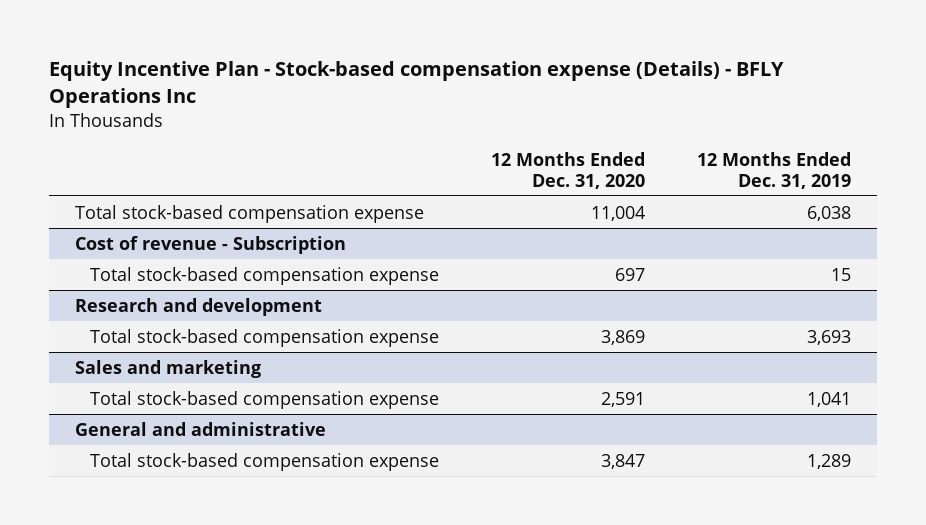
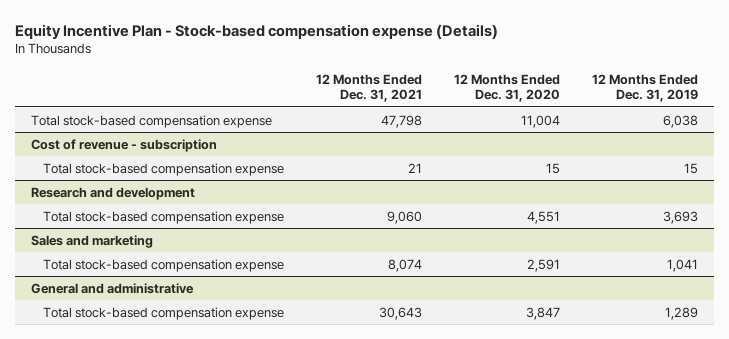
[48,60,784,108] Equity Incentive Plan - Stock-based compensation expense (Details) - BFLY Operations Inc -> [15,23,499,39] Equity Incentive Plan - Stock-based compensation expense (Details)
none -> [315,73,422,103] 12 Months Ended Dec. 31, 2021
[74,235,346,254] Cost of revenue - Subscription -> [31,138,218,152] Cost of revenue - subscription
[615,267,646,281] 697 -> [546,162,561,174] 15
[601,329,646,345] 3,869 -> [527,210,561,224] 4,551

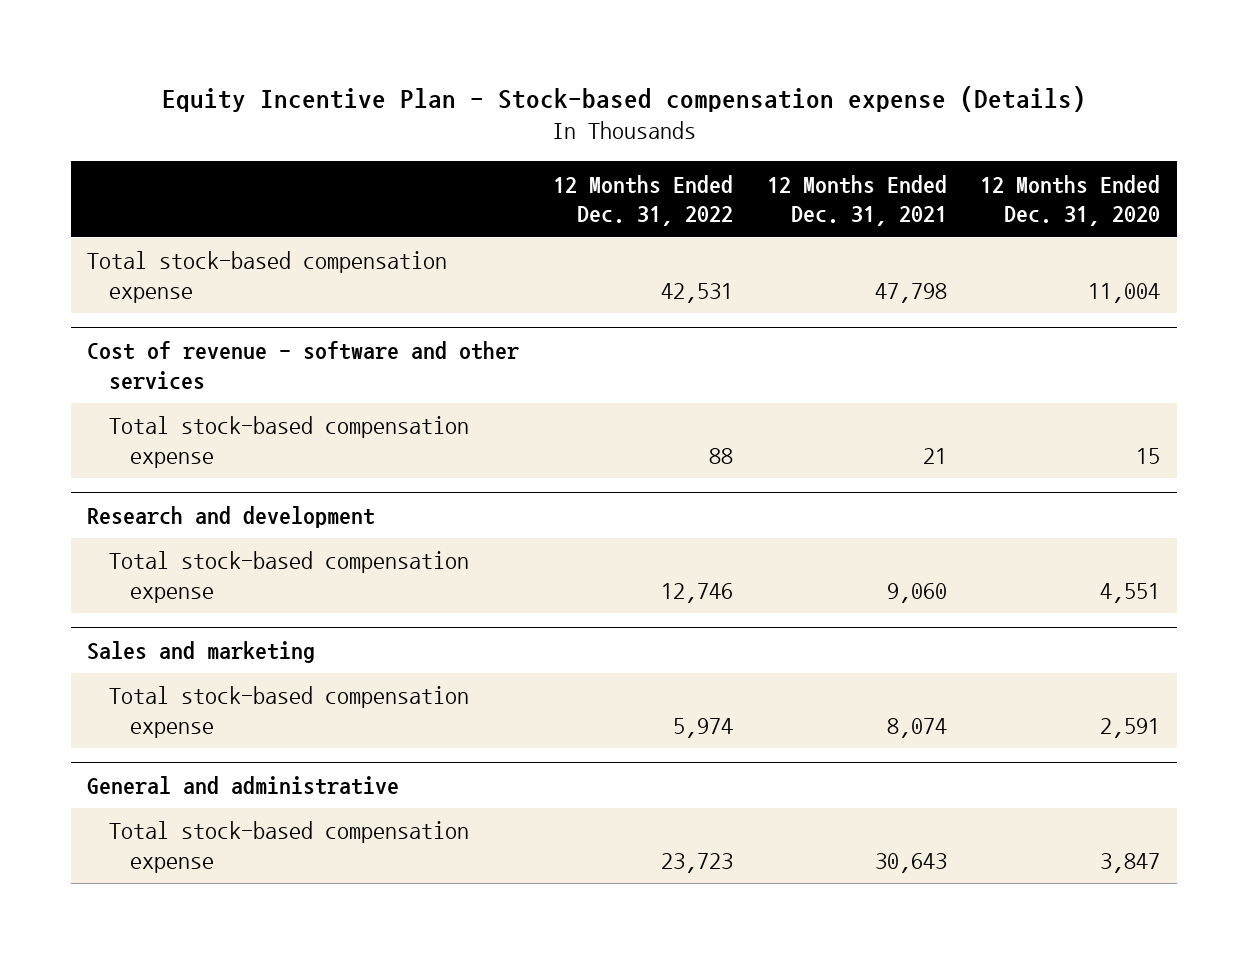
[592,73,699,103] 12 Months Ended Dec. 31, 2019 -> none
none -> [553,174,734,227] 12 Months Ended Dec. 31, 2022
[31,138,218,152] Cost of revenue - subscription -> [87,341,520,390] Cost of revenue - software and other services

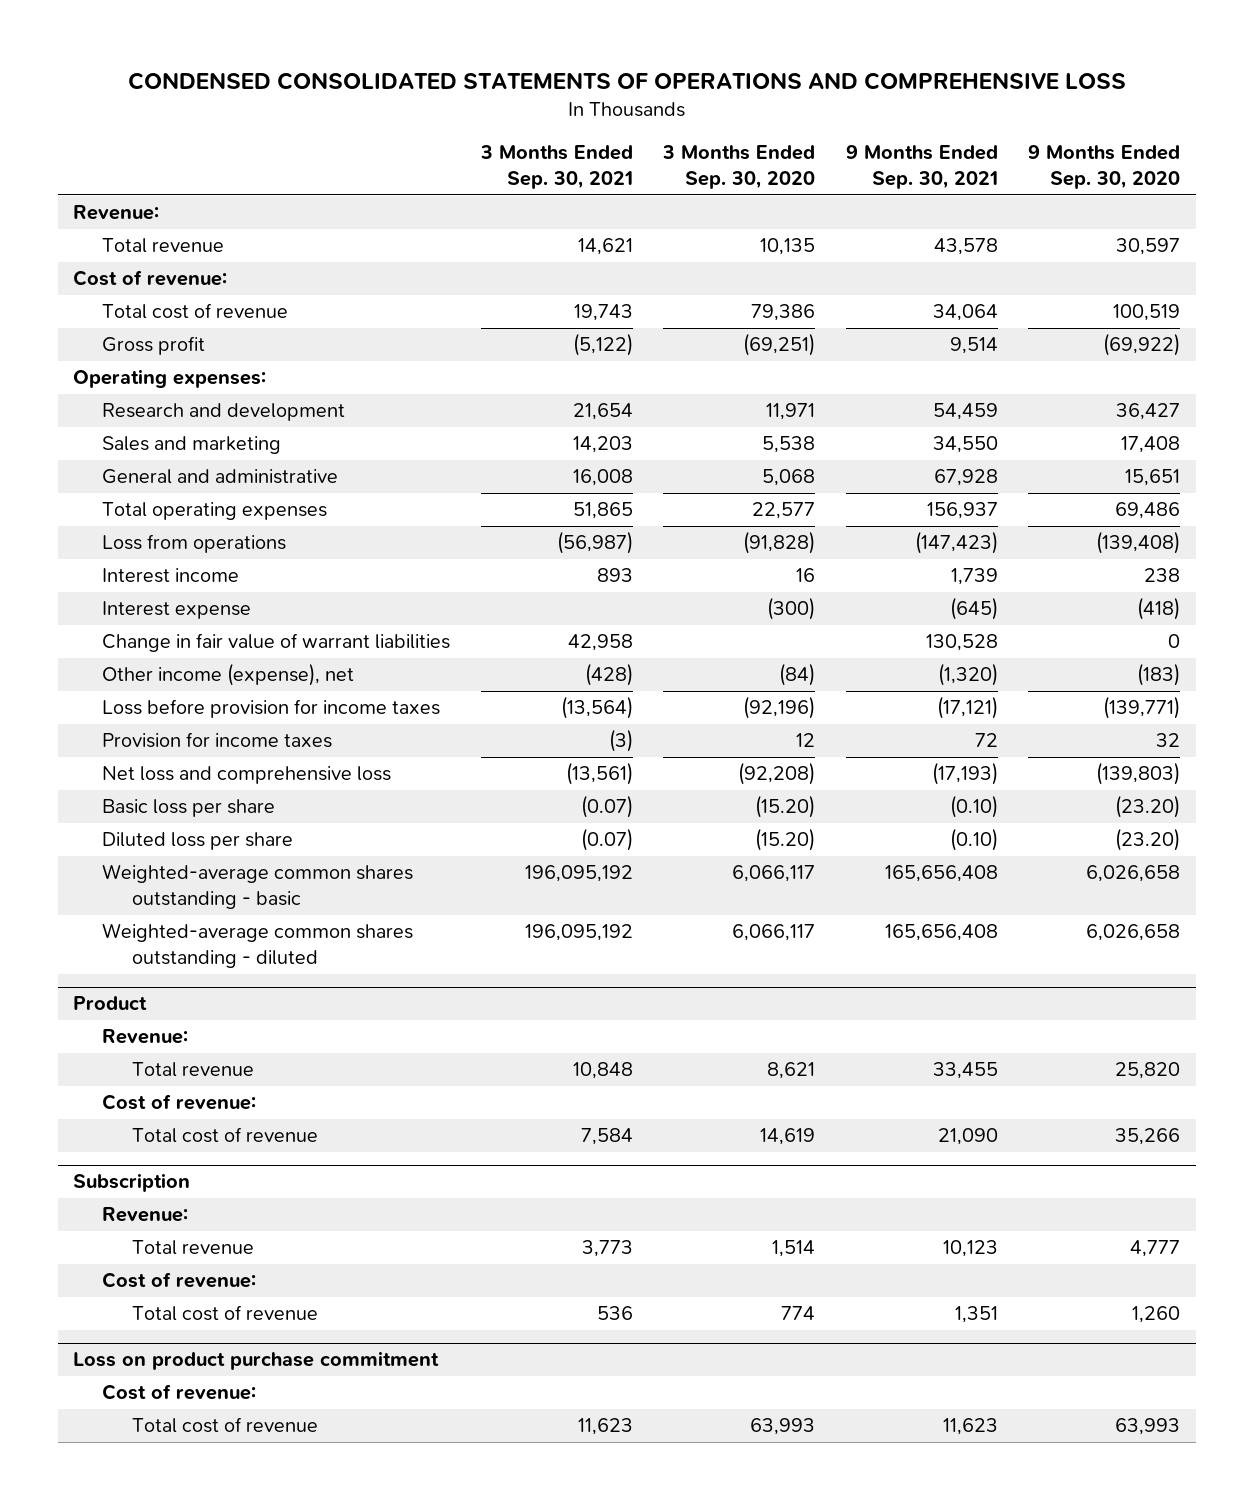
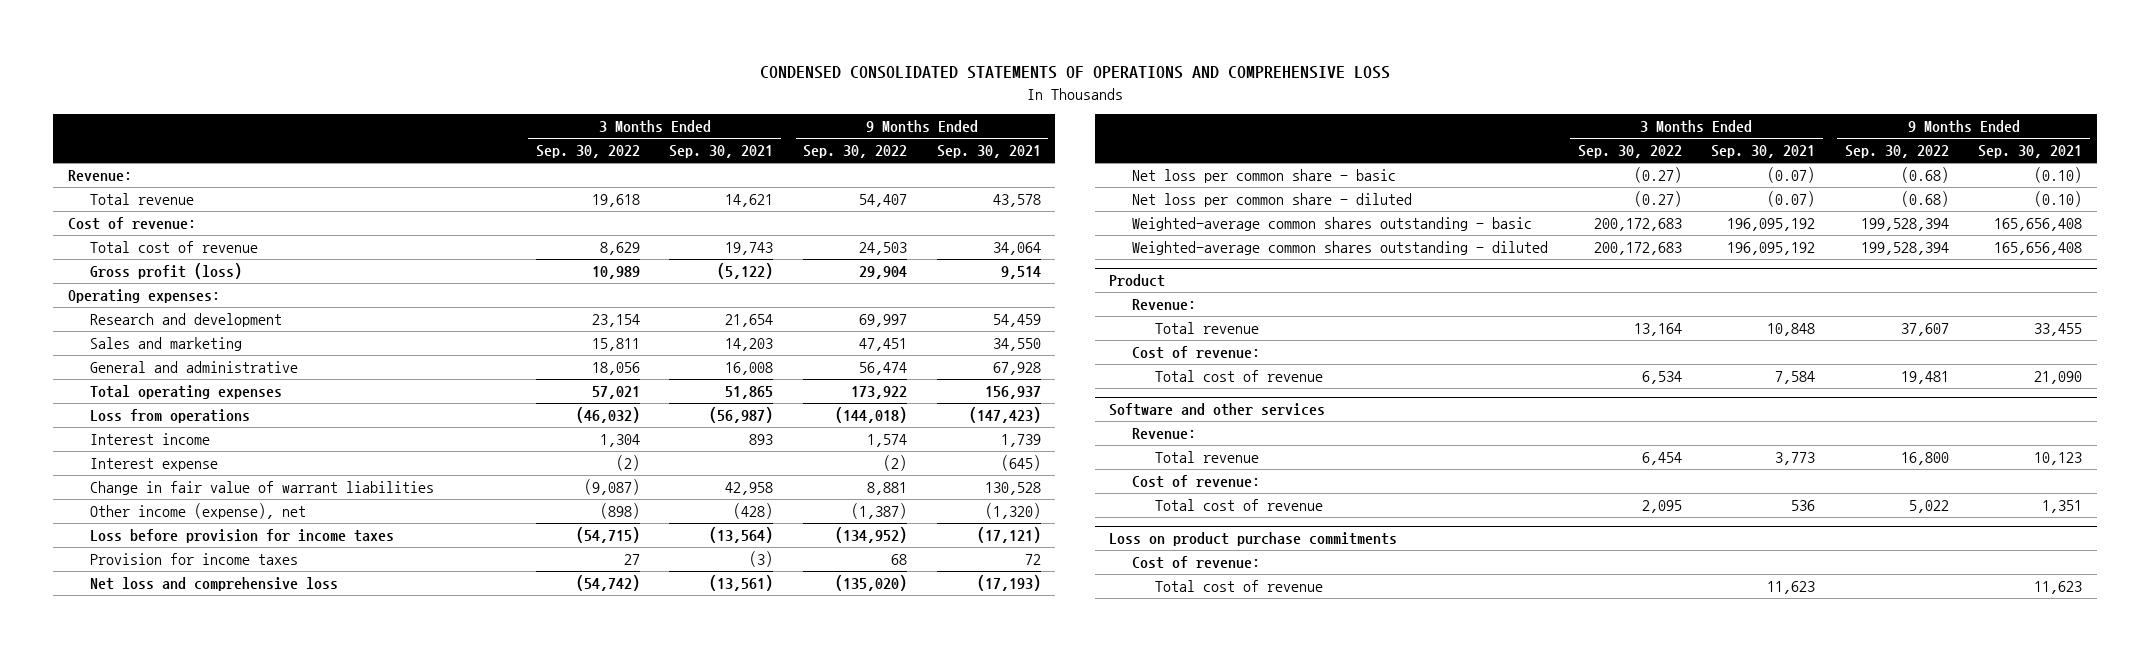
[662,145,816,190] 3 Months Ended Sep. 30, 2020 -> none
[1028,145,1181,190] 9 Months Ended Sep. 30, 2020 -> none
none -> [535,145,640,159] Sep. 30, 2022
none -> [802,145,907,159] Sep. 30, 2022
[102,336,206,356] Gross profit -> [90,263,243,280] Gross profit (loss)
[102,799,276,818] Basic loss per share -> [1132,169,1397,184] Net loss per common share - basic
[102,832,294,851] Diluted loss per share -> [1132,193,1413,208] Net loss per common share - diluted
[72,1173,190,1193] Subscription -> none
none -> [1109,403,1326,417] Software and other services
[72,1351,439,1371] Loss on product purchase commitment -> [1109,532,1398,547] Loss on product purchase commitments

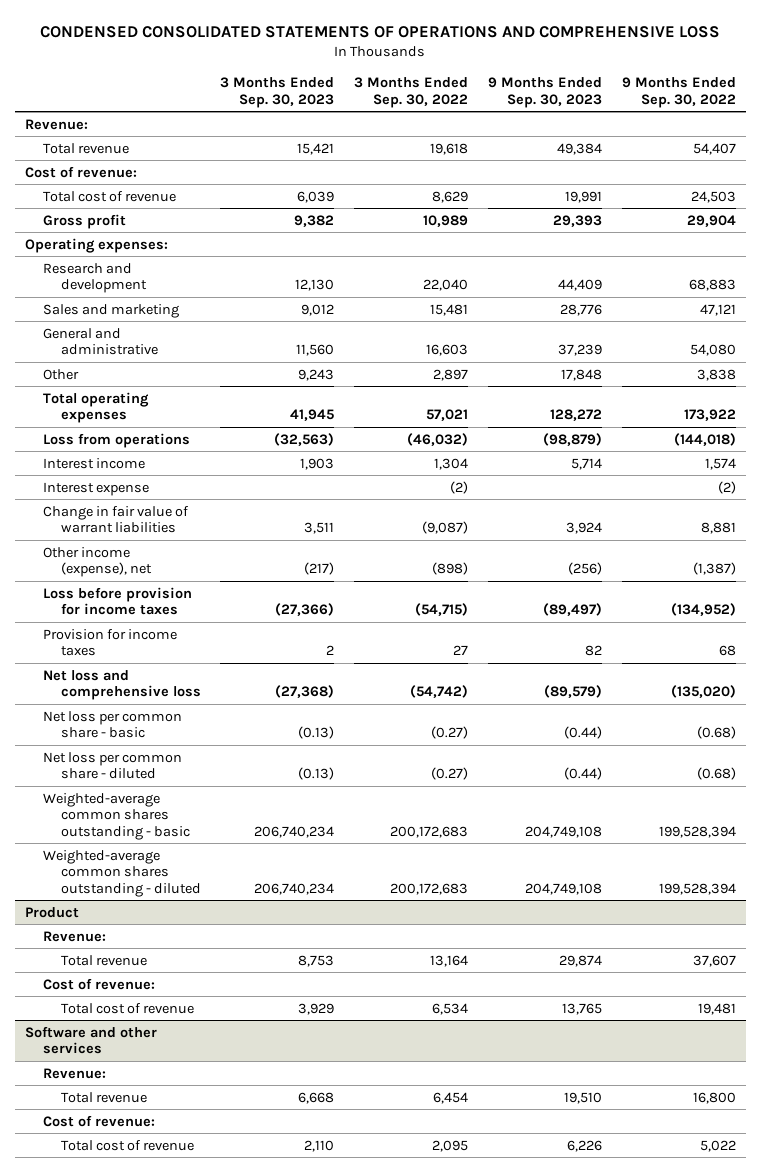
[669,145,774,159] Sep. 30, 2021 -> none
[936,145,1041,159] Sep. 30, 2021 -> none
none -> [220,77,335,108] 3 Months Ended Sep. 30, 2023
none -> [487,77,602,108] 9 Months Ended Sep. 30, 2023
[90,263,243,280] Gross profit (loss) -> [42,213,126,229] Gross profit
[591,314,640,328] 23,154 -> [423,279,469,292] 22,040
[858,314,907,328] 69,997 -> [688,279,736,292] 68,883
[591,338,640,352] 15,811 -> [430,303,469,316] 15,481
[858,338,907,352] 47,451 -> [699,303,736,316] 47,121
[591,362,640,376] 18,056 -> [426,344,469,357] 16,603
[858,362,907,376] 56,474 -> [689,344,736,357] 54,080
none -> [42,368,79,380] Other
[1109,532,1398,547] Loss on product purchase commitments -> none
[1132,556,1261,570] Cost of revenue: -> none
[1154,580,1323,593] Total cost of revenue -> none

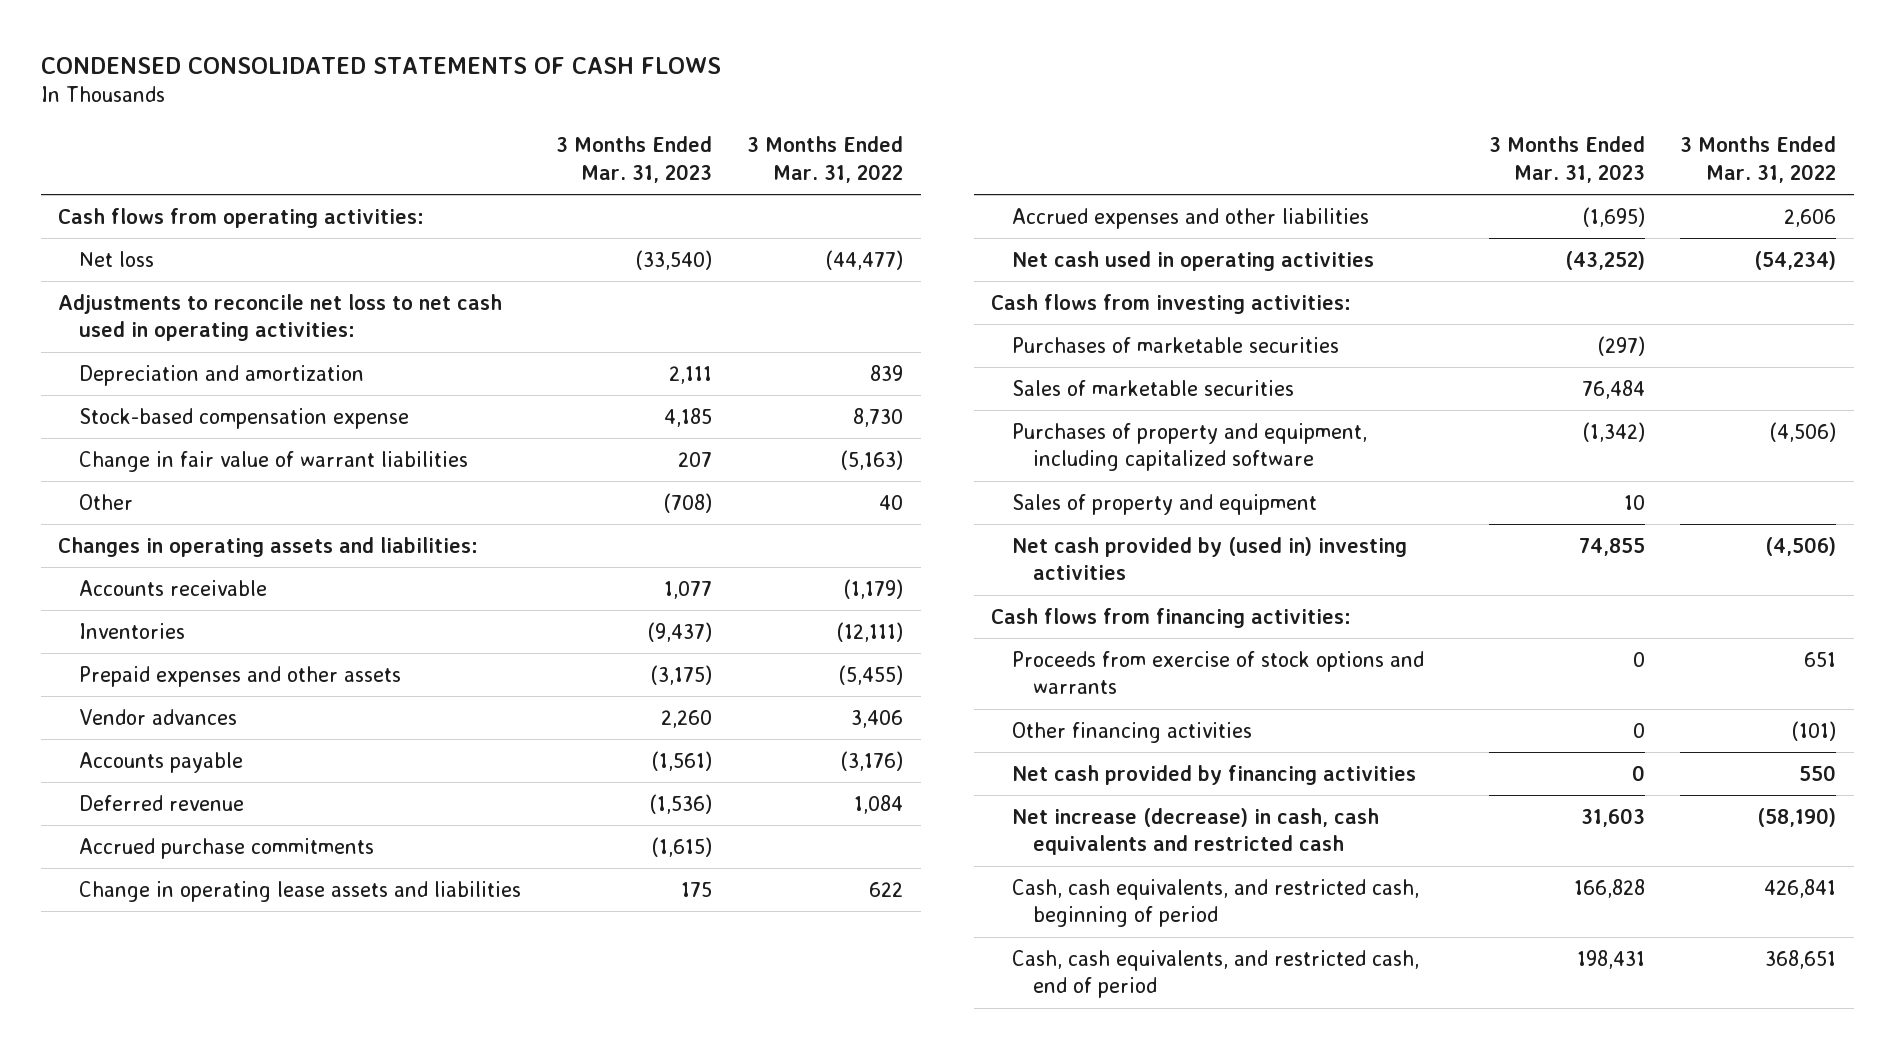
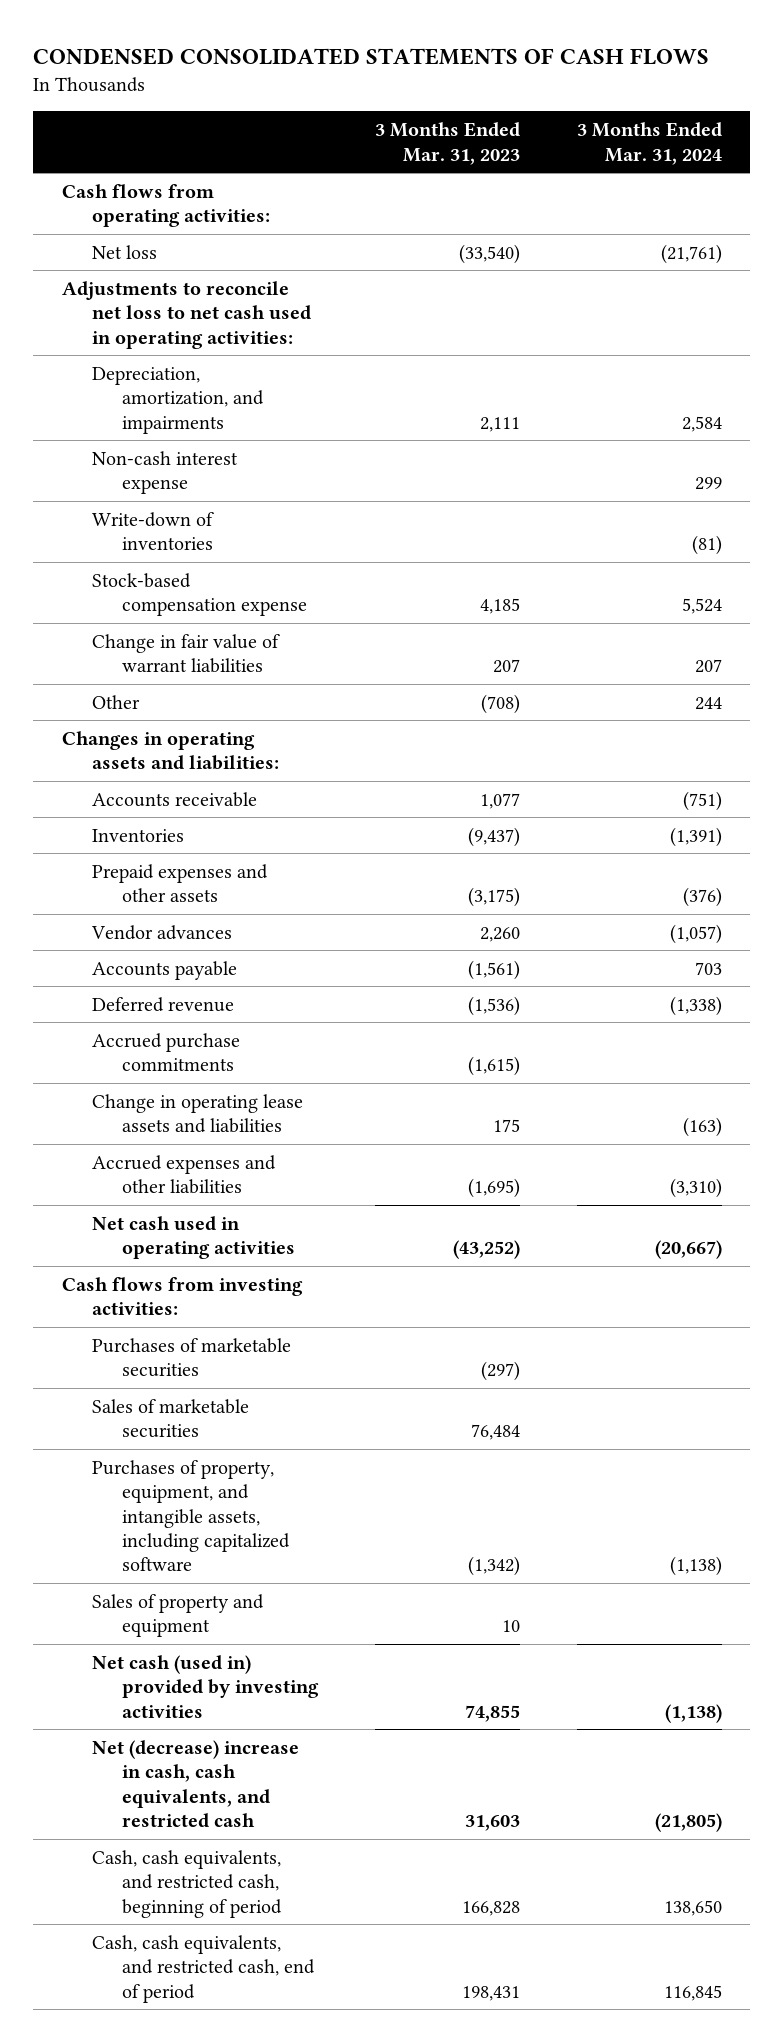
[747,136,904,183] 3 Months Ended Mar. 31, 2022 -> none
none -> [576,122,722,165] 3 Months Ended Mar. 31, 2024
[78,364,364,386] Depreciation and amortization -> [92,366,265,434] Depreciation, amortization, and impairments
none -> [92,450,239,495] Non-cash interest expense
none -> [92,511,215,551] Write-down of inventories
[1011,422,1367,472] Purchases of property and equipment, including capitalized software -> [92,1459,291,1572] Purchases of property, equipment, and intangible assets, including capitalized software
[991,607,1352,628] Cash flows from financing activities: -> none
[1011,650,1424,695] Proceeds from exercise of stock options and warrants -> none
[1011,721,1252,743] Other financing activities -> none
[1011,764,1416,785] Net cash provided by financing activities -> none
[1011,536,1407,581] Net cash provided by (used in) investing activities -> [92,1654,320,1718] Net cash (used in) provided by investing activities
[1011,807,1379,856] Net increase (decrease) in cash, cash equivalents and restricted cash -> [92,1739,300,1829] Net (decrease) increase in cash, cash equivalents, and restricted cash

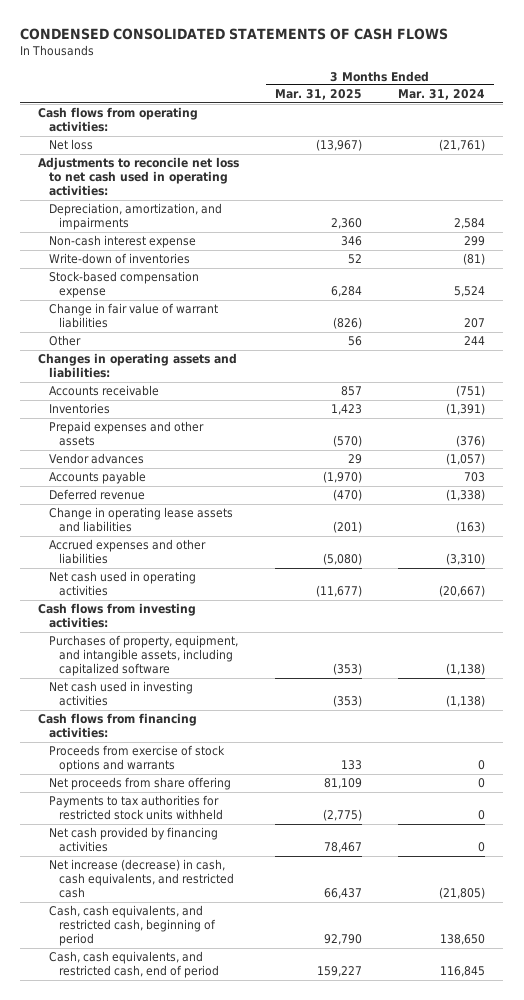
[375,122,521,165] 3 Months Ended Mar. 31, 2023 -> none
none -> [275,89,363,101] Mar. 31, 2025
[92,1032,241,1072] Accrued purchase commitments -> none
[92,1337,292,1378] Purchases of marketable securities -> none
[92,1398,250,1439] Sales of marketable securities -> none
[92,1593,265,1638] Sales of property and equipment -> none
[92,1654,320,1718] Net cash (used in) provided by investing activities -> [48,681,193,707] Net cash used in investing activities
none -> [38,713,198,739] Cash flows from financing activities:
none -> [48,745,225,773] Proceeds from exercise of stock options and warrants
none -> [48,777,231,791] Net proceeds from share offering
none -> [48,795,224,821] Payments to tax authorities for restricted stock units withheld
none -> [48,827,218,853] Net cash provided by financing activities
[92,1739,300,1829] Net (decrease) increase in cash, cash equivalents, and restricted cash -> [48,859,235,899] Net increase (decrease) in cash, cash equivalents, and restricted cash

